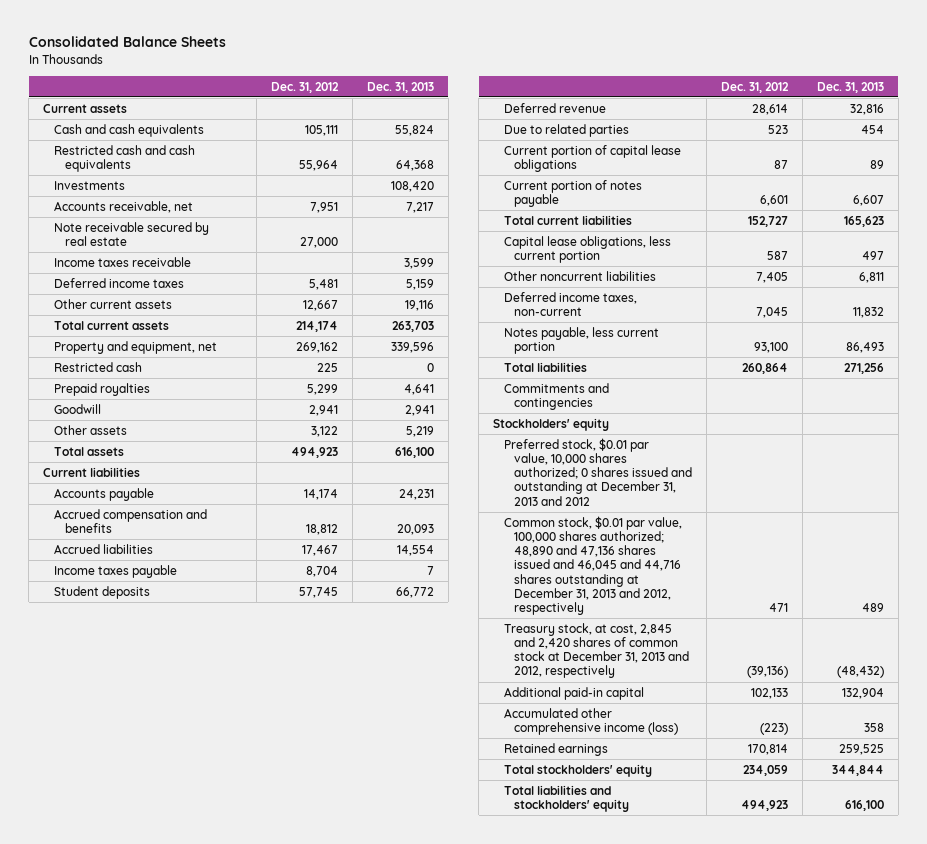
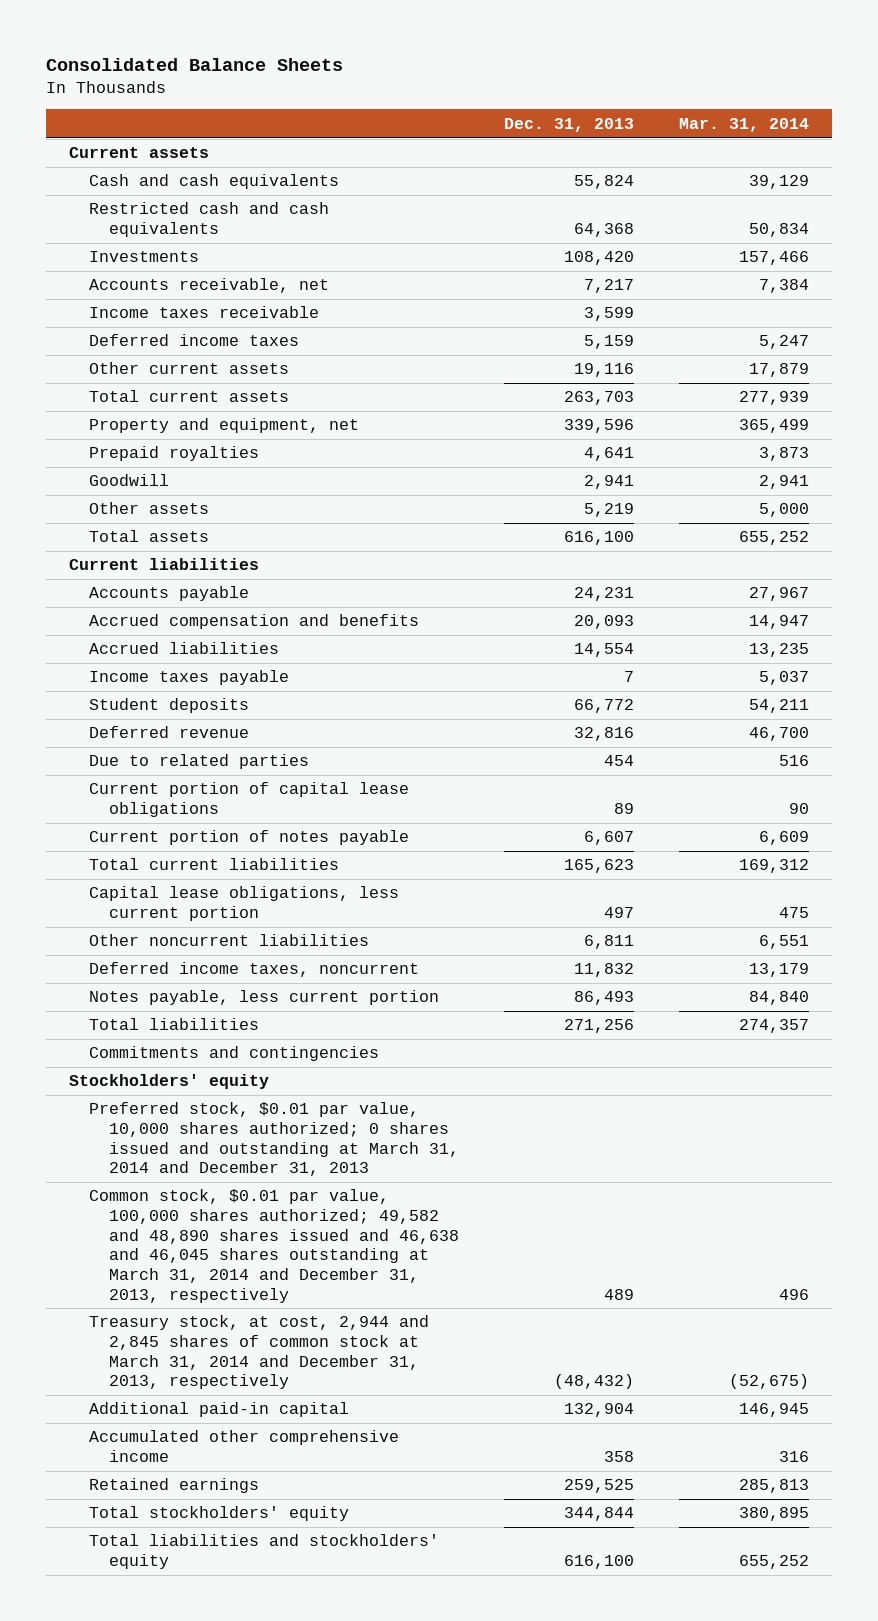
[271,81,340,93] Dec. 31, 2012 -> none
none -> [679,117,810,132] Mar. 31, 2014
[53,221,209,247] Note receivable secured by real estate -> none
[53,361,142,372] Restricted cash -> none
[503,291,637,317] Deferred income taxes, non-current -> [88,962,419,978] Deferred income taxes, noncurrent
[503,437,693,506] Preferred stock, $0.01 par value, 10,000 shares authorized; 0 shares issued and outstanding at December 31, 2013 and 2012 -> [88,1102,459,1177] Preferred stock, $0.01 par value, 10,000 shares authorized; 0 shares issued and outstanding at March 31, 2014 and December 31, 2013
[503,515,682,615] Common stock, $0.01 par value, 100,000 shares authorized; 48,890 and 47,136 shares issued and 46,045 and 44,716 shares outstanding at December 31, 2013 and 2012, respectively -> [88,1189,459,1303] Common stock, $0.01 par value, 100,000 shares authorized; 49,582 and 48,890 shares issued and 46,638 and 46,045 shares outstanding at March 31, 2014 and December 31, 2013, respectively
[503,622,690,679] Treasury stock, at cost, 2,845 and 2,420 shares of common stock at December 31, 2013 and 2012, respectively -> [88,1315,429,1390] Treasury stock, at cost, 2,944 and 2,845 shares of common stock at March 31, 2014 and December 31, 2013, respectively
[503,707,679,736] Accumulated other comprehensive income (loss) -> [88,1430,399,1463] Accumulated other comprehensive income

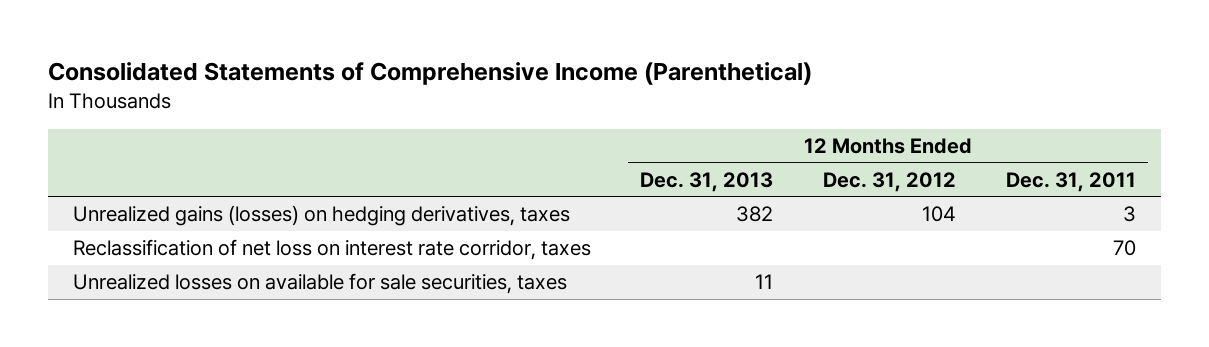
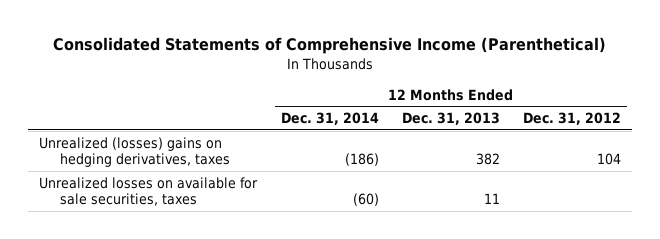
[1005,171,1136,192] Dec. 31, 2011 -> none
none -> [280,112,379,126] Dec. 31, 2014
[72,239,591,261] Reclassification of net loss on interest rate corridor, taxes -> none
[72,205,570,227] Unrealized gains (losses) on hedging derivatives, taxes -> [39,136,230,168] Unrealized (losses) gains on hedging derivatives, taxes

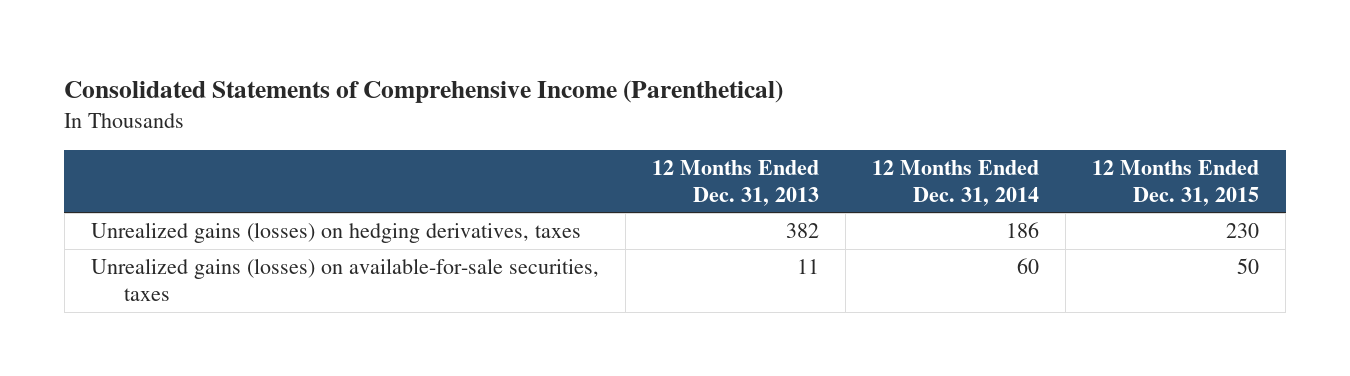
[522,112,621,126] Dec. 31, 2012 -> none
none -> [1092,160,1260,206] 12 Months Ended Dec. 31, 2015
[39,136,230,168] Unrealized (losses) gains on hedging derivatives, taxes -> [90,222,581,244] Unrealized gains (losses) on hedging derivatives, taxes
[344,153,379,167] (186) -> [1005,222,1039,239] 186
[39,176,259,207] Unrealized losses on available for sale securities, taxes -> [90,258,599,301] Unrealized gains (losses) on available-for-sale securities, taxes
[352,193,379,207] (60) -> [1016,258,1039,275] 60

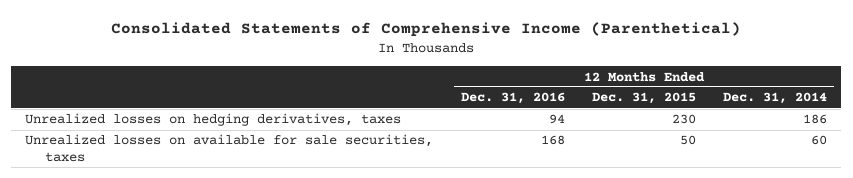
[651,160,819,206] 12 Months Ended Dec. 31, 2013 -> none
none -> [460,92,565,105] Dec. 31, 2016
[90,222,581,244] Unrealized gains (losses) on hedging derivatives, taxes -> [25,113,402,127] Unrealized losses on hedging derivatives, taxes
[90,258,599,301] Unrealized gains (losses) on available-for-sale securities, taxes -> [25,134,434,162] Unrealized losses on available for sale securities, taxes

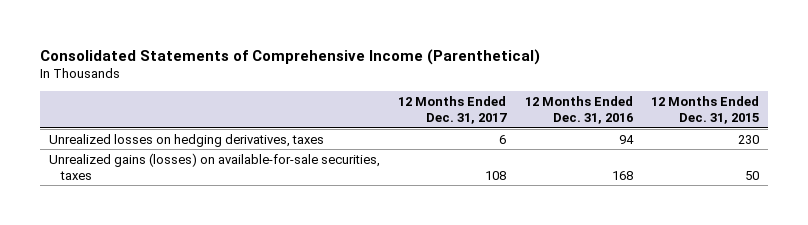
[723,92,828,105] Dec. 31, 2014 -> none
none -> [398,96,508,125] 12 Months Ended Dec. 31, 2017
[25,134,434,162] Unrealized losses on available for sale securities, taxes -> [49,152,381,180] Unrealized gains (losses) on available-for-sale securities, taxes

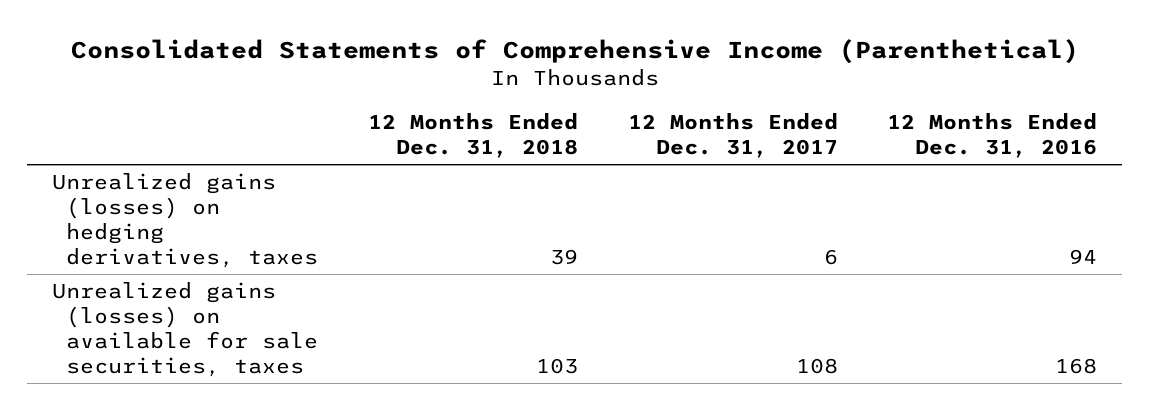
[650,96,759,125] 12 Months Ended Dec. 31, 2015 -> none
none -> [367,113,578,159] 12 Months Ended Dec. 31, 2018
[49,133,325,147] Unrealized losses on hedging derivatives, taxes -> [51,173,319,269] Unrealized gains (losses) on hedging derivatives, taxes
[49,152,381,180] Unrealized gains (losses) on available-for-sale securities, taxes -> [51,282,319,378] Unrealized gains (losses) on available for sale securities, taxes

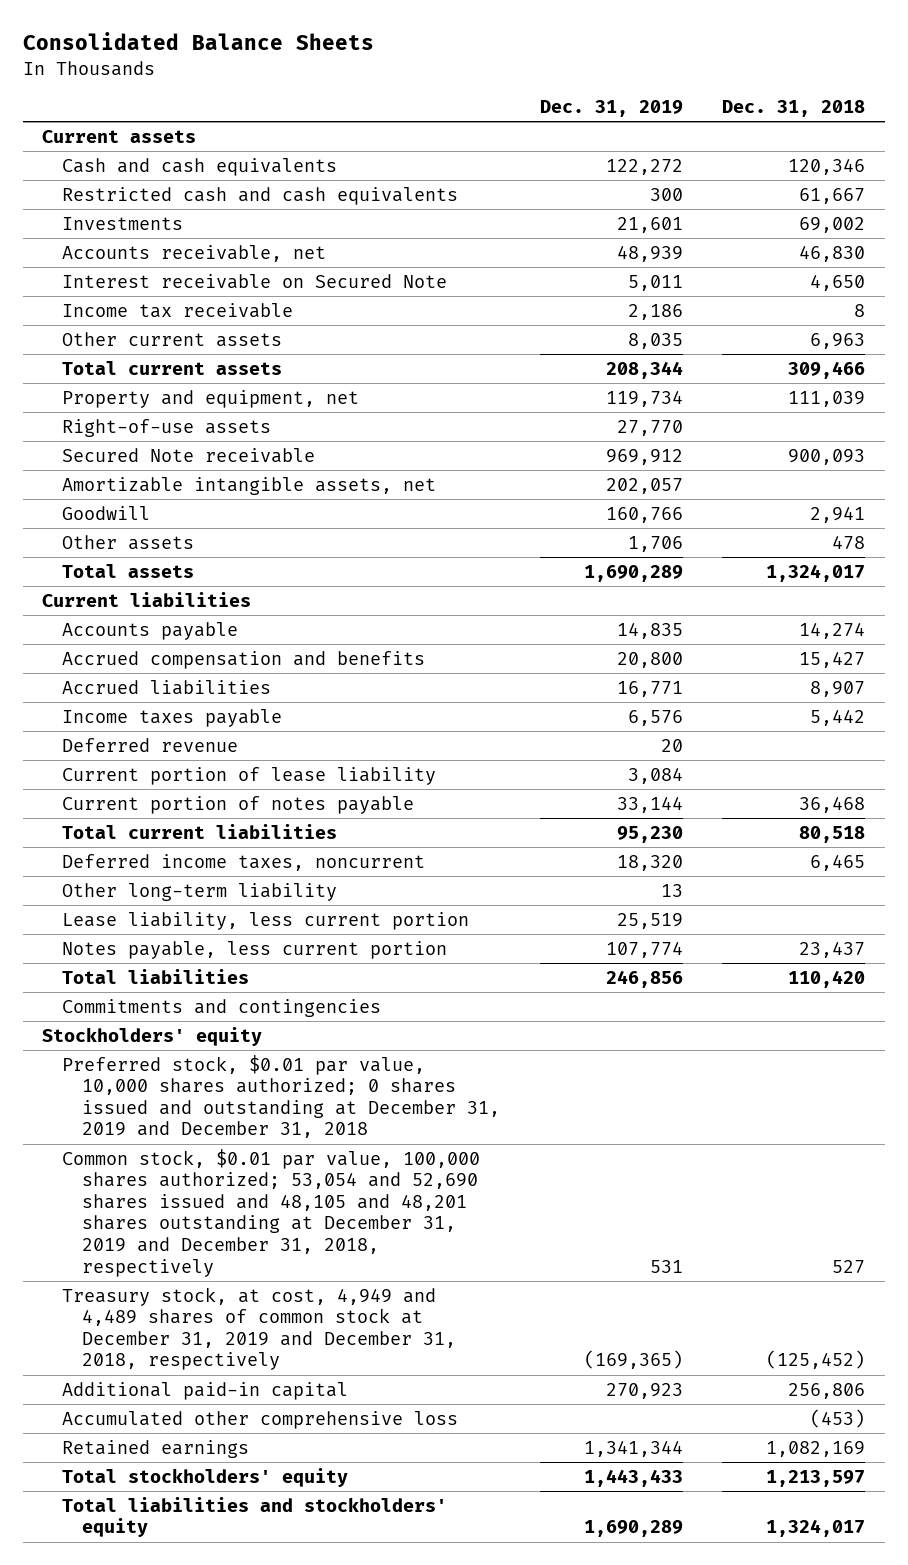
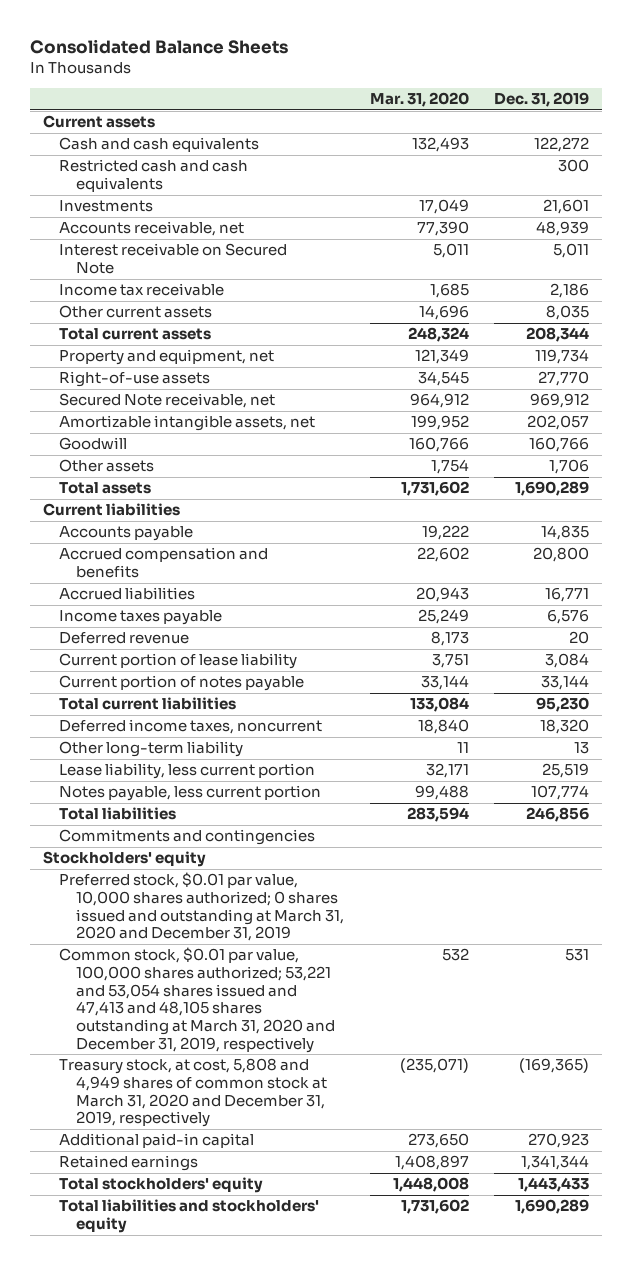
[722,100,866,118] Dec. 31, 2018 -> none
none -> [369,92,469,108] Mar. 31, 2020
[62,447,316,463] Secured Note receivable -> [59,393,276,409] Secured Note receivable, net
[62,1054,501,1139] Preferred stock, $0.01 par value, 10,000 shares authorized; 0 shares issued and outstanding at December 31, 2019 and December 31, 2018 -> [59,872,345,942] Preferred stock, $0.01 par value, 10,000 shares authorized; 0 shares issued and outstanding at March 31, 2020 and December 31, 2019
[62,1148,481,1277] Common stock, $0.01 par value, 100,000 shares authorized; 53,054 and 52,690 shares issued and 48,105 and 48,201 shares outstanding at December 31, 2019 and December 31, 2018, respectively -> [59,947,336,1053] Common stock, $0.01 par value, 100,000 shares authorized; 53,221 and 53,054 shares issued and 47,413 and 48,105 shares outstanding at March 31, 2020 and December 31, 2019, respectively
[62,1286,457,1371] Treasury stock, at cost, 4,949 and 4,489 shares of common stock at December 31, 2019 and December 31, 2018, respectively -> [59,1058,328,1128] Treasury stock, at cost, 5,808 and 4,949 shares of common stock at March 31, 2020 and December 31, 2019, respectively
[62,1410,459,1429] Accumulated other comprehensive loss -> none

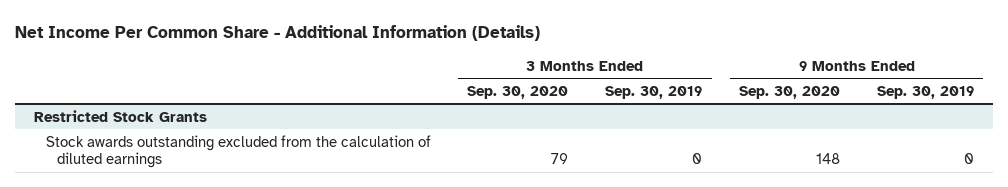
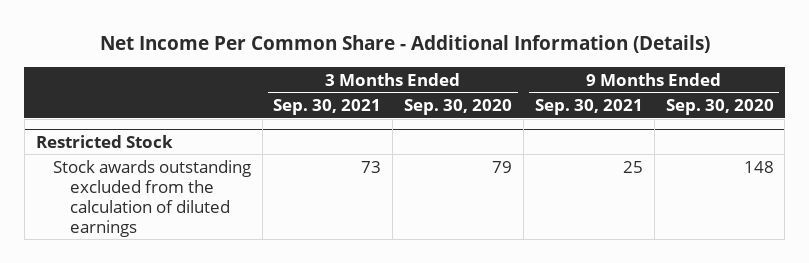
[605,85,703,99] Sep. 30, 2019 -> none
[877,85,975,99] Sep. 30, 2019 -> none
none -> [273,99,382,116] Sep. 30, 2021
none -> [534,99,643,116] Sep. 30, 2021
[33,109,207,122] Restricted Stock Grants -> [35,134,173,148] Restricted Stock

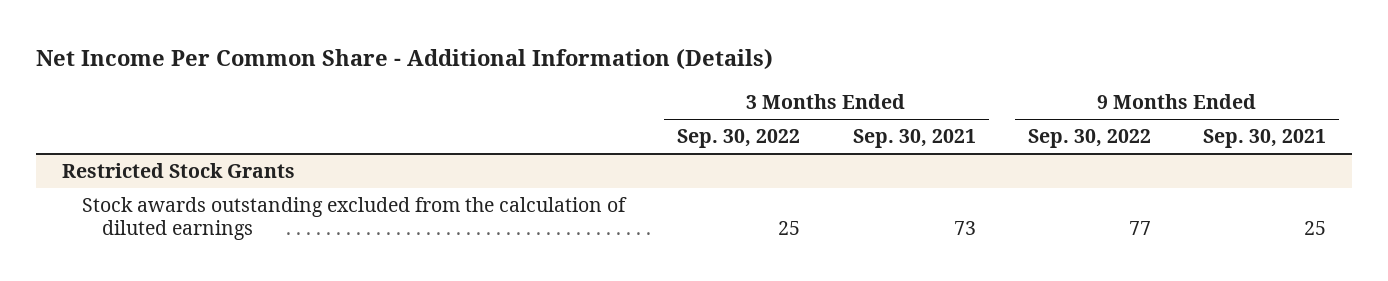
[404,99,513,116] Sep. 30, 2020 -> none
[665,99,774,116] Sep. 30, 2020 -> none
none -> [677,129,801,149] Sep. 30, 2022
none -> [1027,129,1151,149] Sep. 30, 2022
[35,134,173,148] Restricted Stock -> [62,162,296,178] Restricted Stock Grants

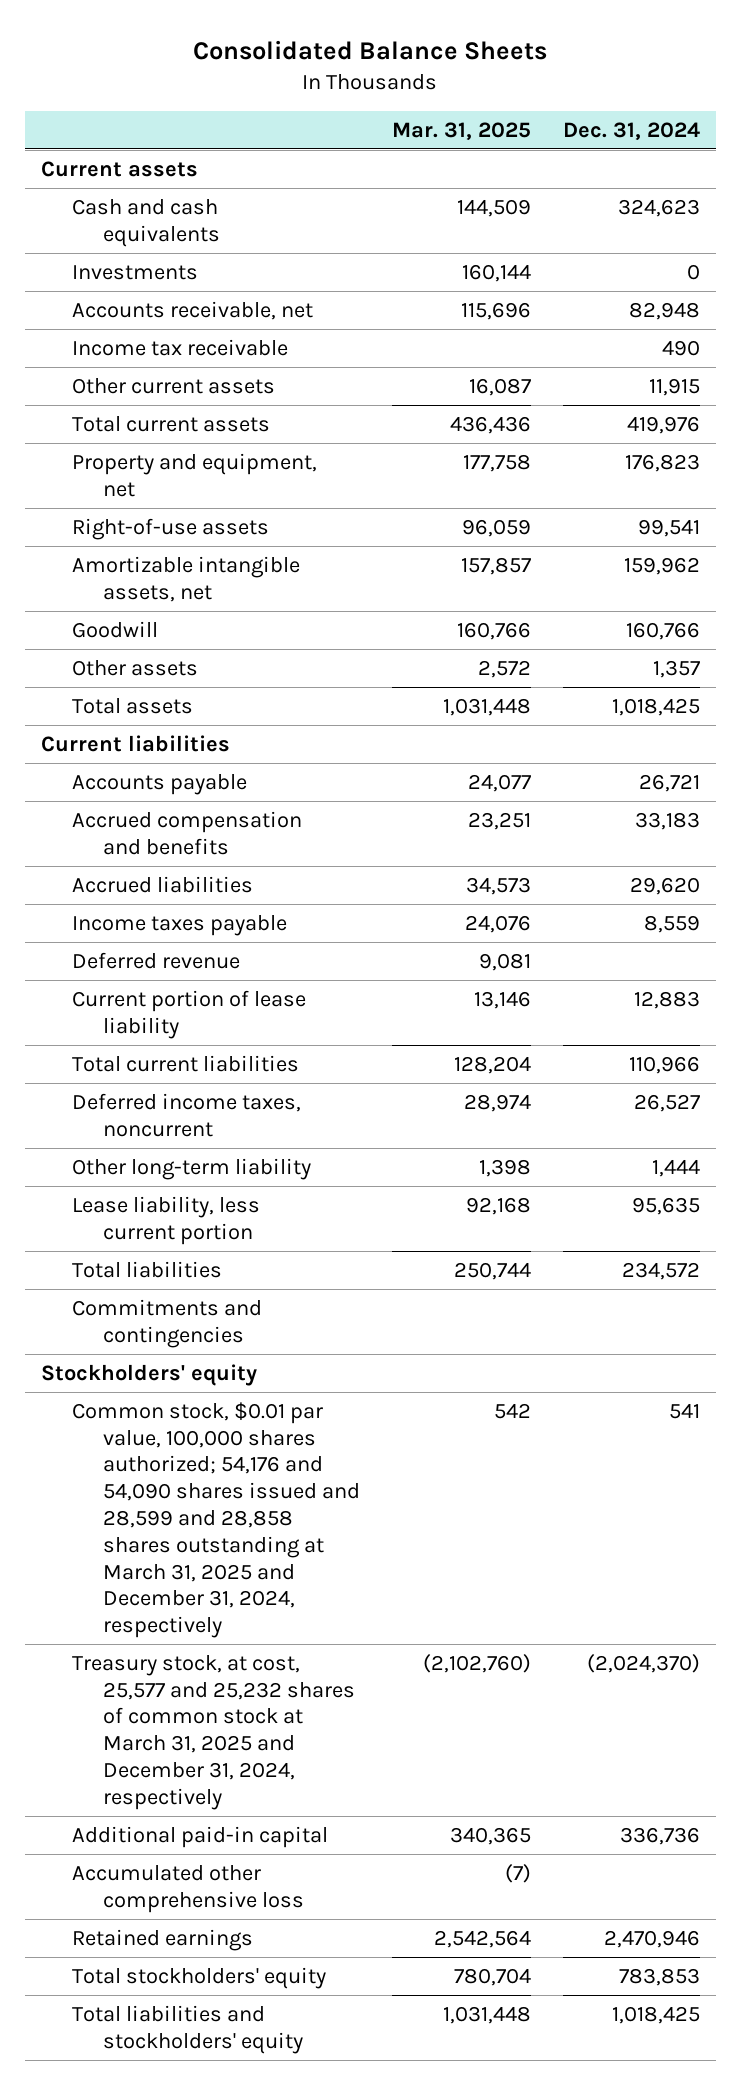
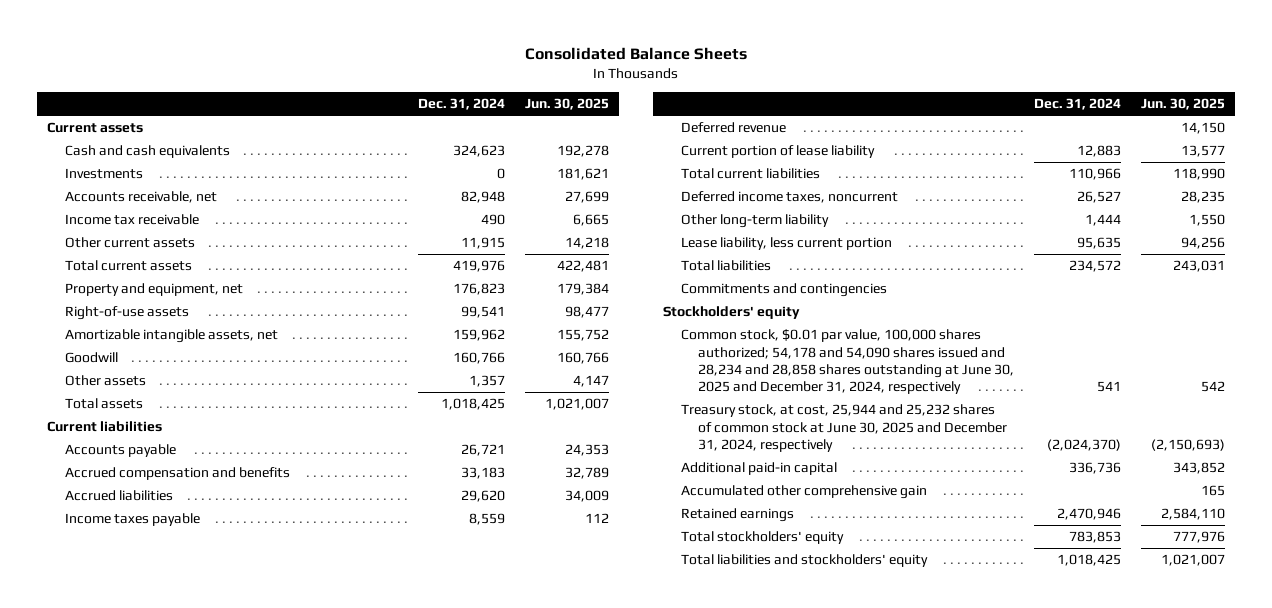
[392,121,532,140] Mar. 31, 2025 -> none
none -> [524,97,609,110] Jun. 30, 2025
[71,1401,361,1639] Common stock, $0.01 par value, 100,000 shares authorized; 54,176 and 54,090 shares issued and 28,599 and 28,858 shares outstanding at March 31, 2025 and December 31, 2024, respectively -> [680,329,1015,395] Common stock, $0.01 par value, 100,000 shares authorized; 54,178 and 54,090 shares issued and 28,234 and 28,858 shares outstanding at June 30, 2025 and December 31, 2024, respectively
[71,1654,356,1810] Treasury stock, at cost, 25,577 and 25,232 shares of common stock at March 31, 2025 and December 31, 2024, respectively -> [680,404,1008,452] Treasury stock, at cost, 25,944 and 25,232 shares of common stock at June 30, 2025 and December 31, 2024, respectively
[71,1864,305,1913] Accumulated other comprehensive loss -> [680,485,927,500] Accumulated other comprehensive gain

